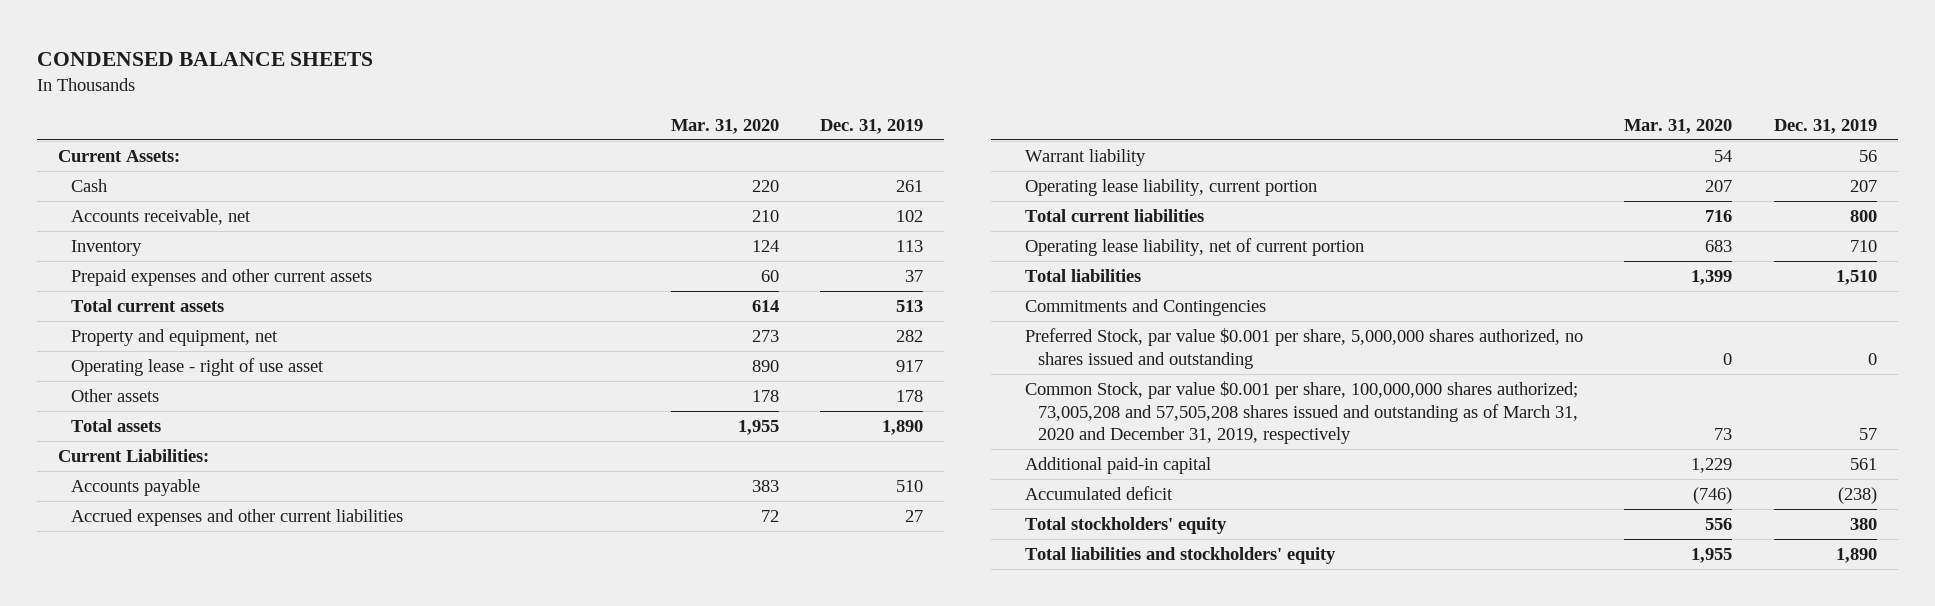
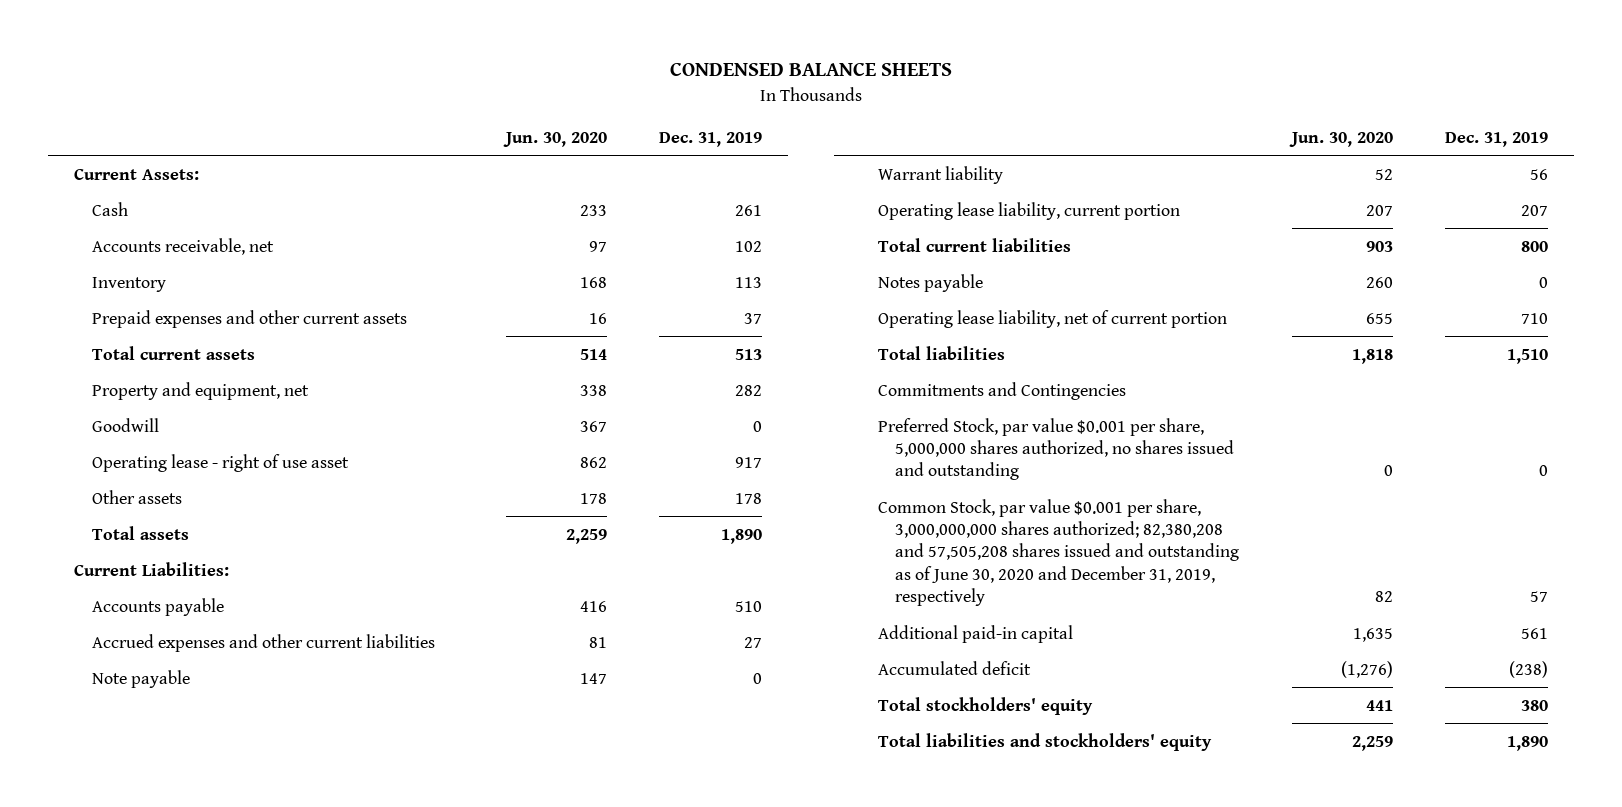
[670,118,779,134] Mar. 31, 2020 -> none
none -> [502,131,607,147] Jun. 30, 2020
none -> [91,417,159,432] Goodwill
none -> [91,669,190,688] Note payable
none -> [877,273,983,292] Notes payable
[1024,381,1578,445] Common Stock, par value $0.001 per share, 100,000,000 shares authorized; 73,005,208 and 57,505,208 shares issued and outstanding as of March 31, 2020 and December 31, 2019, respectively -> [877,498,1240,607] Common Stock, par value $0.001 per share, 3,000,000,000 shares authorized; 82,380,208 and 57,505,208 shares issued and outstanding as of June 30, 2020 and December 31, 2019, respectively

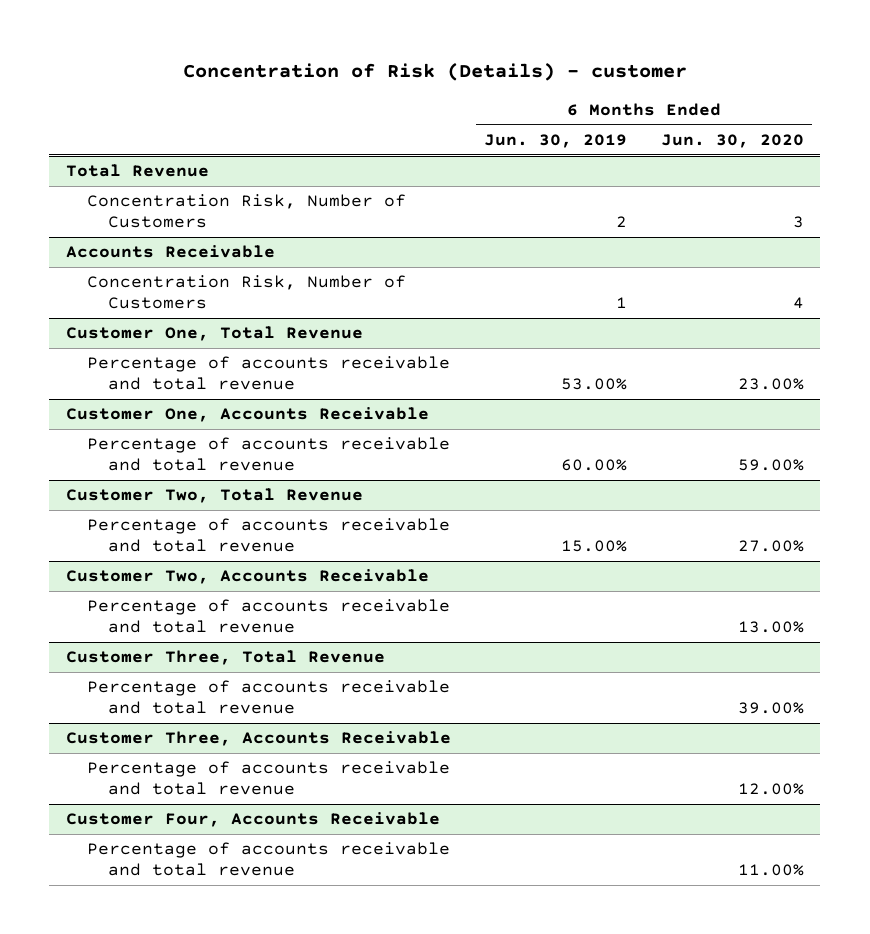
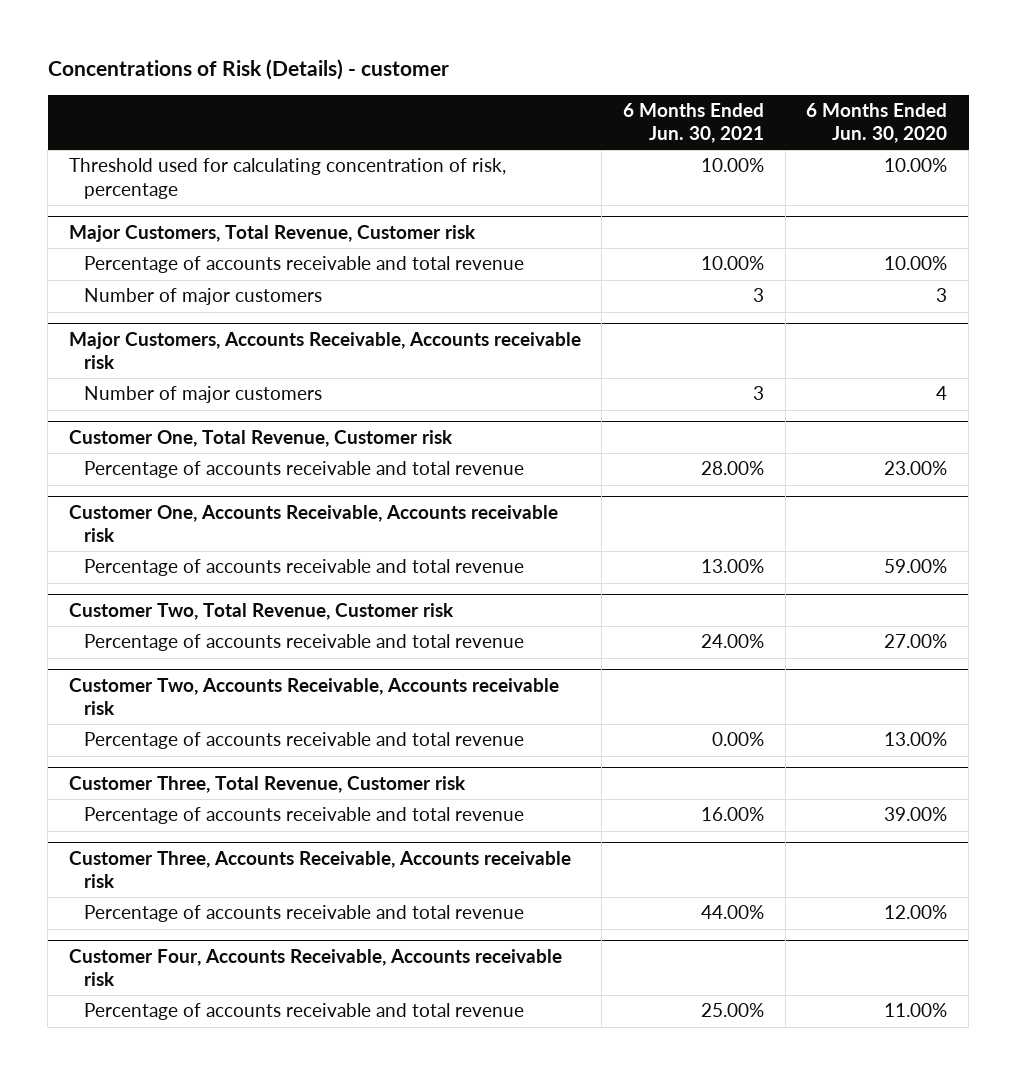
[182,63,687,82] Concentration of Risk (Details) - customer -> [47,59,449,81] Concentrations of Risk (Details) - customer
[484,134,628,149] Jun. 30, 2019 -> none
none -> [623,102,765,144] 6 Months Ended Jun. 30, 2021
[65,164,209,178] Total Revenue -> none
[65,245,275,259] Accounts Receivable -> none
none -> [68,158,506,199] Threshold used for calculating concentration of risk, percentage
none -> [68,225,476,243] Major Customers, Total Revenue, Customer risk
none -> [83,256,524,274] Percentage of accounts receivable and total revenue
[86,194,406,229] Concentration Risk, Number of Customers -> [83,288,322,306] Number of major customers
none -> [68,332,581,370] Major Customers, Accounts Receivable, Accounts receivable risk
[86,275,406,310] Concentration Risk, Number of Customers -> [83,386,322,404] Number of major customers
[65,326,363,342] Customer One, Total Revenue -> [68,430,453,448] Customer One, Total Revenue, Customer risk
[65,407,429,423] Customer One, Accounts Receivable -> [68,505,558,543] Customer One, Accounts Receivable, Accounts receivable risk
[65,488,363,504] Customer Two, Total Revenue -> [68,603,454,621] Customer Two, Total Revenue, Customer risk
[65,569,429,585] Customer Two, Accounts Receivable -> [68,678,559,716] Customer Two, Accounts Receivable, Accounts receivable risk
[65,650,385,666] Customer Three, Total Revenue -> [68,776,466,794] Customer Three, Total Revenue, Customer risk
[65,731,451,747] Customer Three, Accounts Receivable -> [68,851,571,889] Customer Three, Accounts Receivable, Accounts receivable risk
[65,812,440,828] Customer Four, Accounts Receivable -> [68,949,562,987] Customer Four, Accounts Receivable, Accounts receivable risk

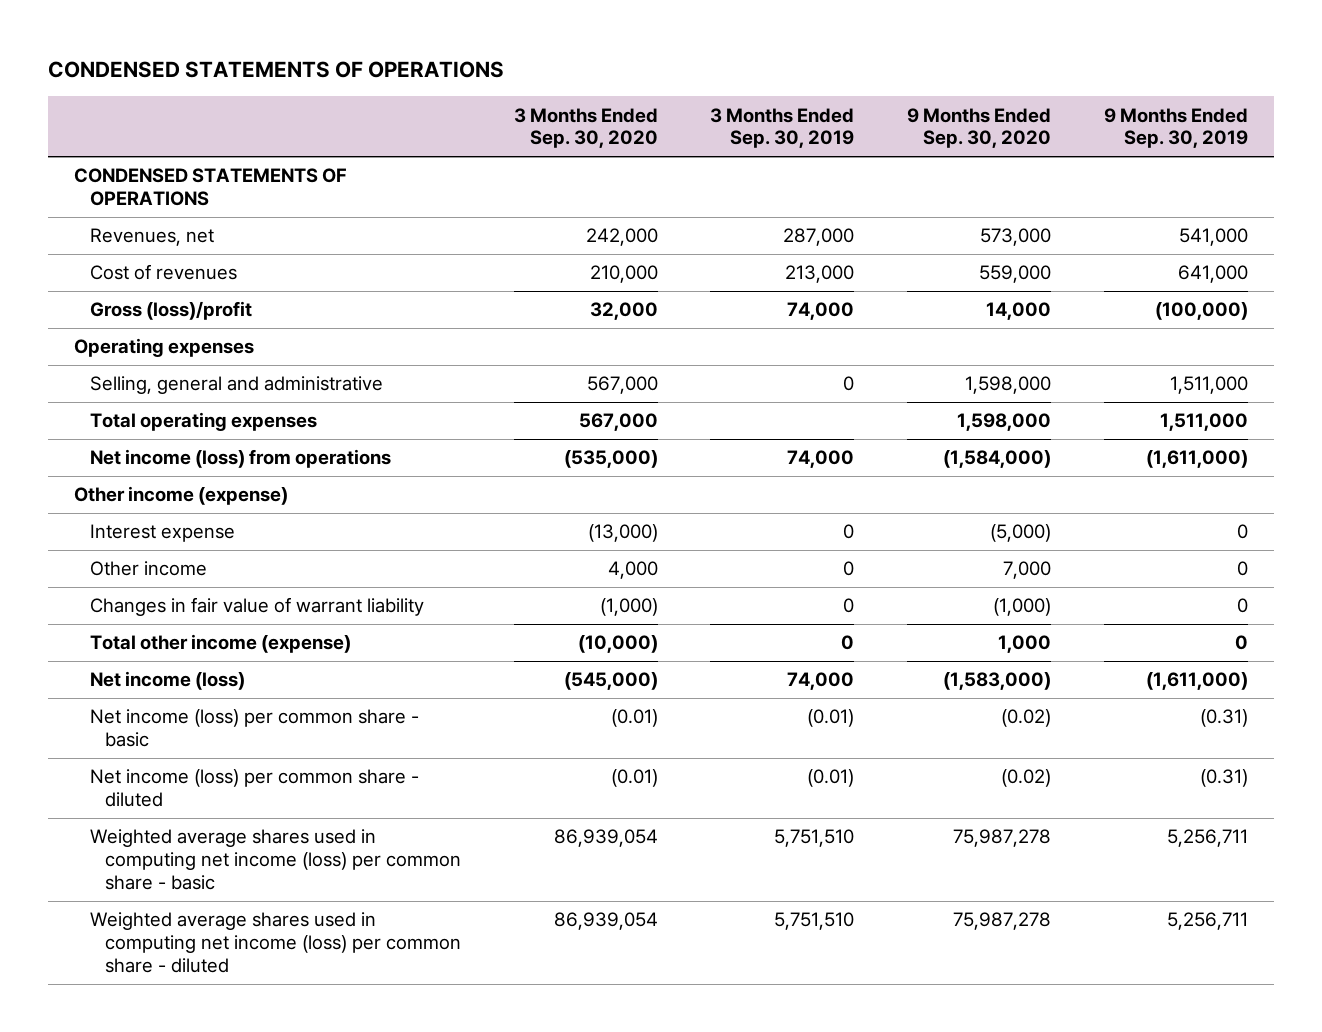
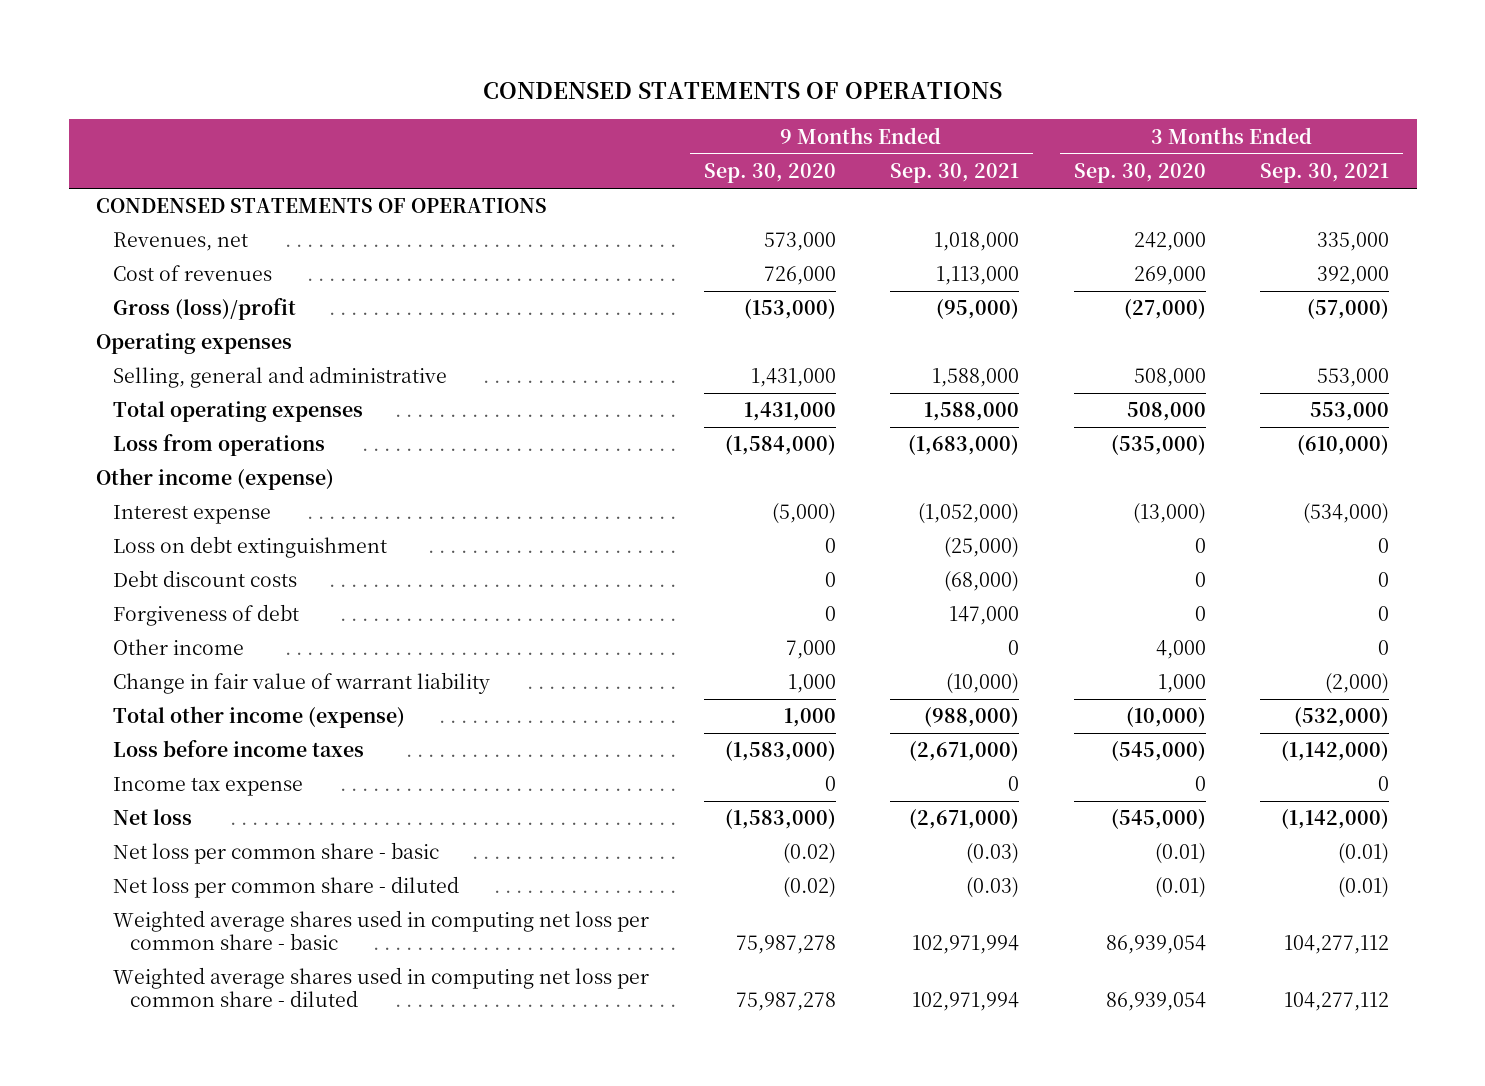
[710,107,855,149] 3 Months Ended Sep. 30, 2019 -> none
[1103,107,1248,149] 9 Months Ended Sep. 30, 2019 -> none
none -> [890,163,1020,184] Sep. 30, 2021
none -> [1260,163,1390,184] Sep. 30, 2021
[589,265,658,284] 210,000 -> [1133,266,1206,286] 269,000
[978,265,1051,284] 559,000 -> [763,266,836,286] 726,000
[589,302,658,321] 32,000 -> [1123,299,1206,320] (27,000)
[985,302,1051,321] 14,000 -> [743,299,836,320] (153,000)
[586,376,658,395] 567,000 -> [1133,368,1206,388] 508,000
[964,376,1051,395] 1,598,000 -> [750,368,836,388] 1,431,000
[578,413,658,432] 567,000 -> [1126,402,1206,422] 508,000
[956,413,1051,432] 1,598,000 -> [743,402,836,422] 1,431,000
[89,449,391,469] Net income (loss) from operations -> [113,434,326,457] Loss from operations
none -> [113,536,388,559] Loss on debt extinguishment
none -> [113,570,298,588] Debt discount costs
none -> [113,604,300,627] Forgiveness of debt
[89,597,424,617] Changes in fair value of warrant liability -> [113,672,491,695] Change in fair value of warrant liability
[599,598,658,617] (1,000) -> [1157,674,1206,694] 1,000
[992,598,1051,617] (1,000) -> [787,674,836,694] 1,000
none -> [113,740,365,758] Loss before income taxes
none -> [113,777,304,797] Income tax expense
[89,671,245,691] Net income (loss) -> [113,809,193,826] Net loss
[89,709,419,747] Net income (loss) per common share - basic -> [113,842,440,865] Net loss per common share - basic
[89,769,419,807] Net income (loss) per common share - diluted -> [113,876,460,899] Net loss per common share - diluted
[89,829,462,890] Weighted average shares used in computing net income (loss) per common share - basic -> [113,910,650,951] Weighted average shares used in computing net loss per common share - basic
[89,912,462,973] Weighted average shares used in computing net income (loss) per common share - diluted -> [113,967,650,1008] Weighted average shares used in computing net loss per common share - diluted

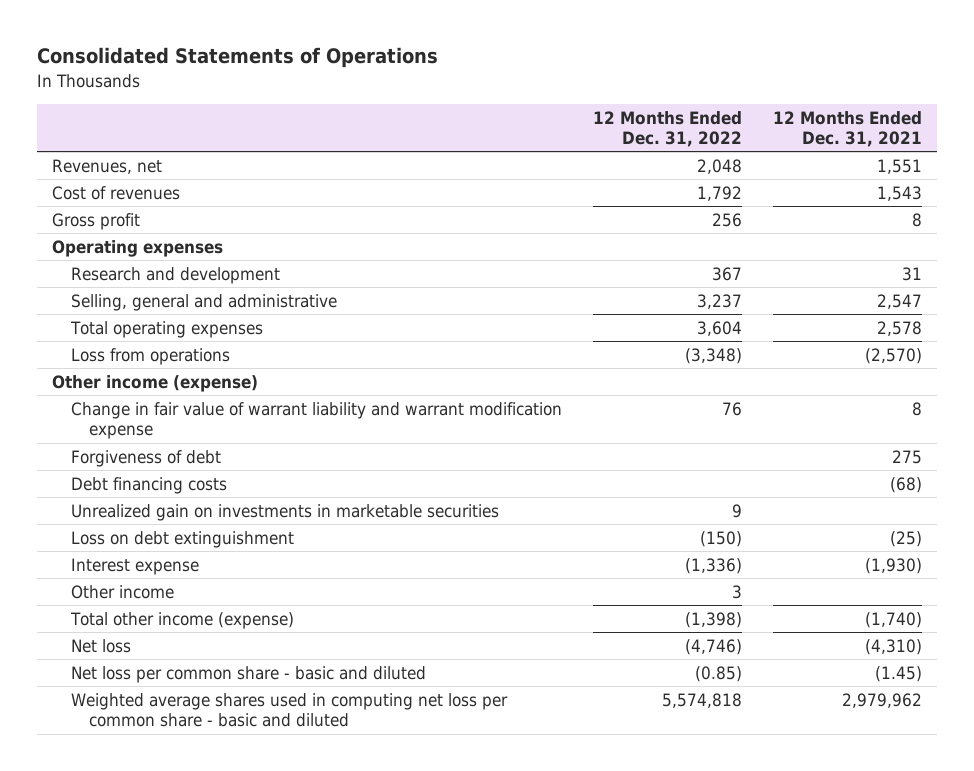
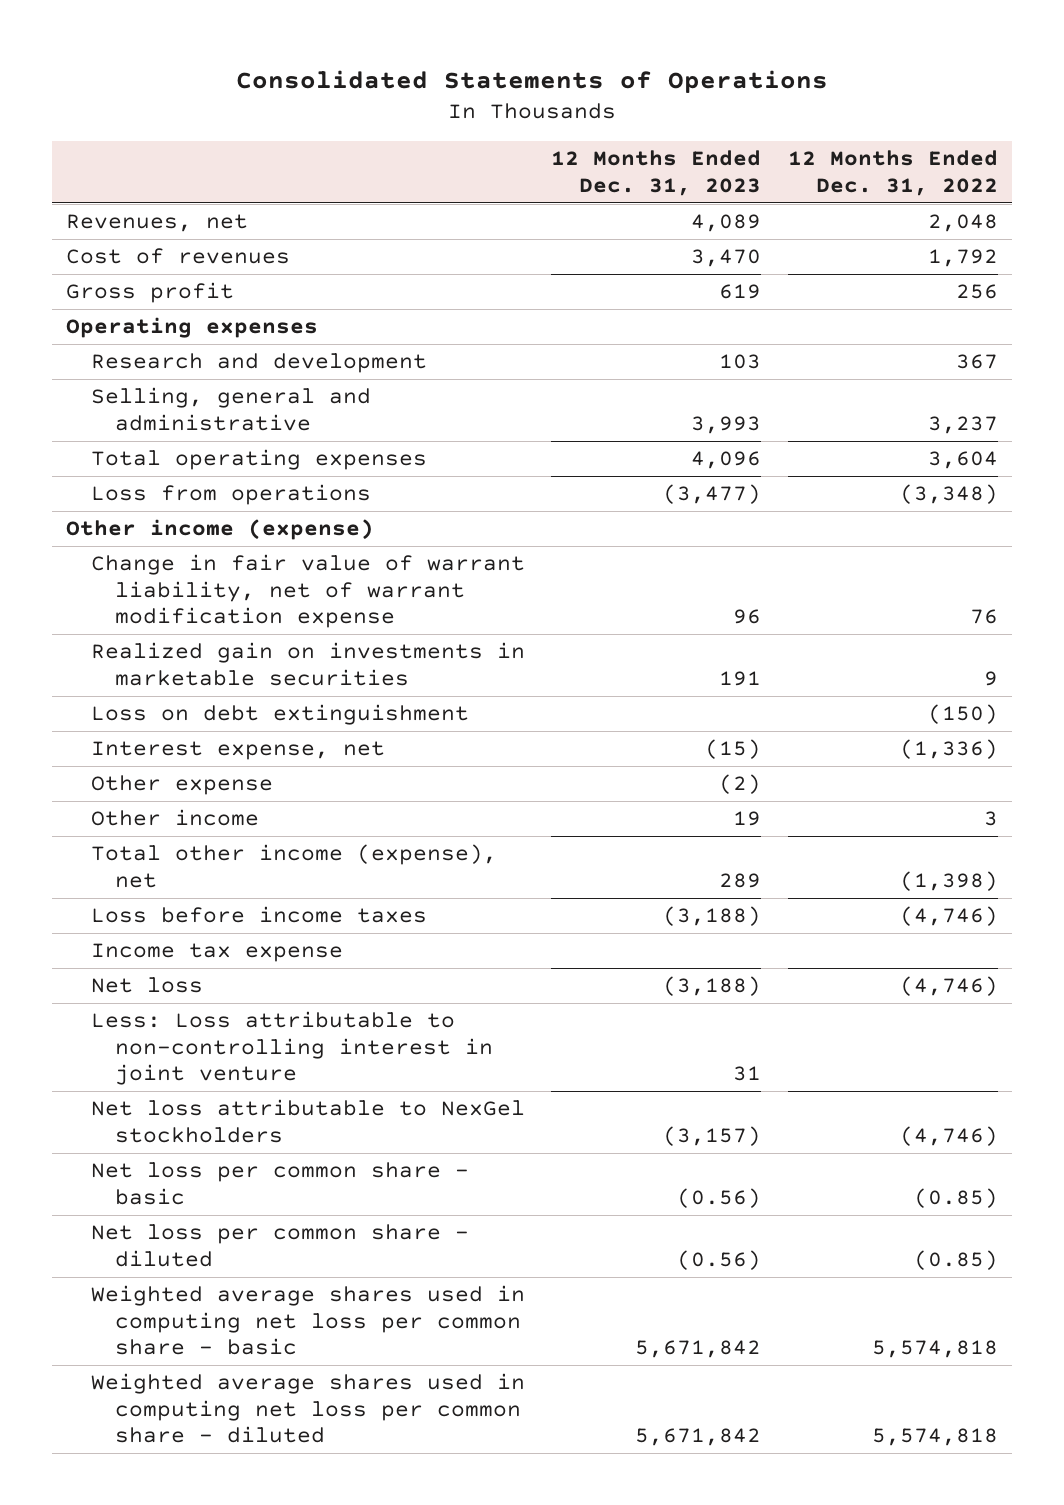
[772,110,922,148] 12 Months Ended Dec. 31, 2021 -> none
none -> [551,150,762,196] 12 Months Ended Dec. 31, 2023
[70,449,221,467] Forgiveness of debt -> none
[70,476,227,494] Debt financing costs -> none
[70,401,562,440] Change in fair value of warrant liability and warrant modification expense -> [90,554,525,629] Change in fair value of warrant liability, net of warrant modification expense
[70,503,499,521] Unrealized gain on investments in marketable securities -> [90,642,525,686] Realized gain on investments in marketable securities
[70,557,199,575] Interest expense -> [90,741,385,761] Interest expense, net
none -> [90,775,273,796] Other expense
[69,611,294,629] Total other income (expense) -> [90,844,497,888] Total other income (expense), net
none -> [90,906,427,924] Loss before income taxes
none -> [90,943,343,963] Income tax expense
none -> [90,1011,494,1086] Less: Loss attributable to non-controlling interest in joint venture
none -> [90,1099,525,1143] Net loss attributable to NexGel stockholders
[70,665,426,683] Net loss per common share - basic and diluted -> [90,1162,469,1205] Net loss per common share - basic
none -> [90,1224,469,1267] Net loss per common share - diluted
[70,692,508,728] Weighted average shares used in computing net loss per common share - basic and diluted -> [90,1285,525,1356] Weighted average shares used in computing net loss per common share - basic
none -> [90,1373,525,1444] Weighted average shares used in computing net loss per common share - diluted

